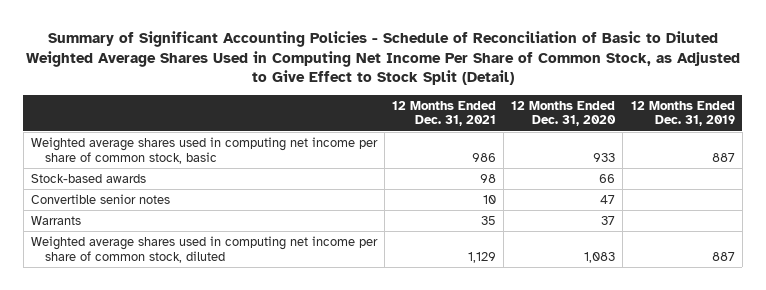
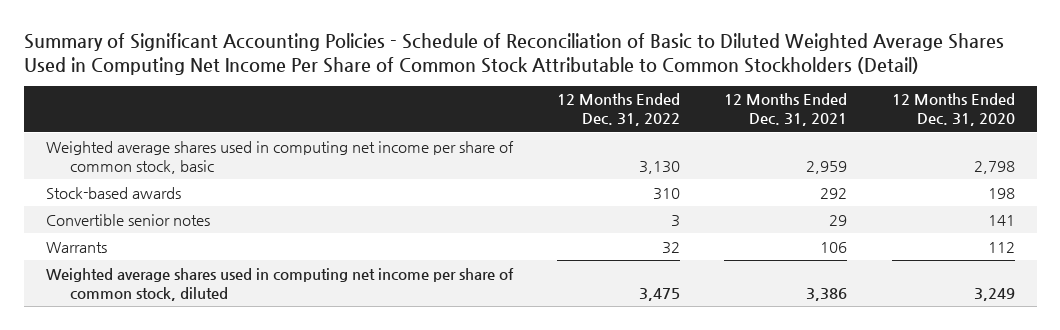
[25,30,740,86] Summary of Significant Accounting Policies - Schedule of Reconciliation of Basic to Diluted Weighted Average Shares Used in Computing Net Income Per Share of Common Stock, as Adjusted to Give Effect to Stock Split (Detail) -> [23,33,1004,75] Summary of Significant Accounting Policies - Schedule of Reconciliation of Basic to Diluted Weighted Average Shares Used in Computing Net Income Per Share of Common Stock Attributable to Common Stockholders (Detail)
[630,100,735,127] 12 Months Ended Dec. 31, 2019 -> none
none -> [557,93,681,127] 12 Months Ended Dec. 31, 2022
[472,152,497,162] 986 -> [806,160,848,174] 2,959
[593,152,616,162] 933 -> [973,160,1015,174] 2,798
[480,173,497,183] 98 -> [820,187,848,199] 292
[599,173,616,183] 66 -> [987,187,1015,199] 198
[483,194,497,204] 10 -> [829,214,848,226] 29
[600,194,616,204] 47 -> [987,214,1015,226] 141
[481,215,497,225] 35 -> [820,241,848,253] 106
[601,215,616,225] 37 -> [987,241,1015,253] 112
[468,251,497,263] 1,129 -> [806,287,848,301] 3,386
[584,251,616,263] 1,083 -> [973,287,1015,301] 3,249

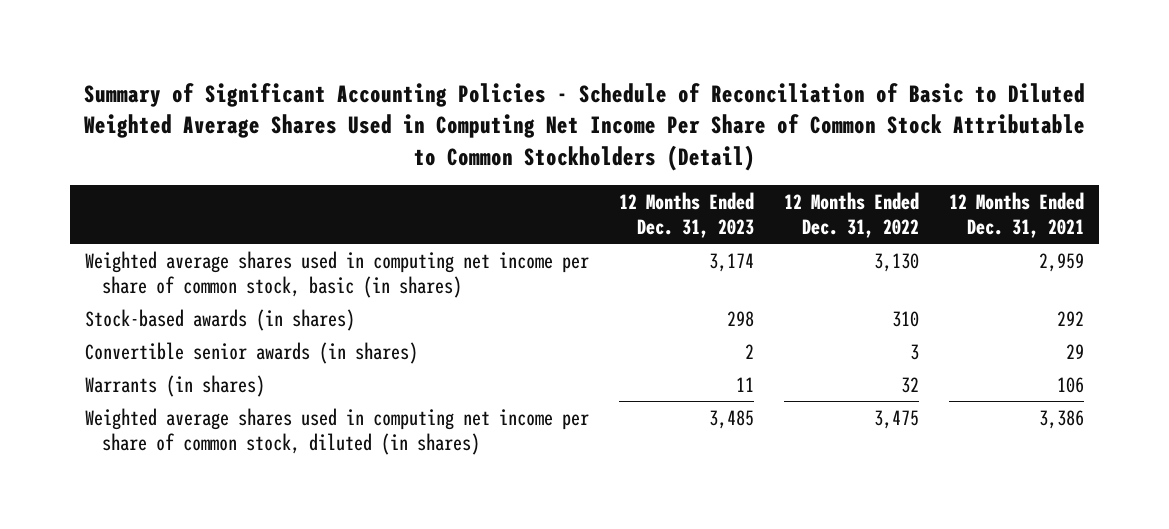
[891,93,1015,127] 12 Months Ended Dec. 31, 2020 -> none
none -> [619,191,755,238] 12 Months Ended Dec. 31, 2023
[45,140,514,174] Weighted average shares used in computing net income per share of common stock, basic -> [85,250,590,298] Weighted average shares used in computing net income per share of common stock, basic (in shares)
[45,186,181,199] Stock-based awards -> [85,308,356,331] Stock-based awards (in shares)
[45,213,210,226] Convertible senior notes -> [85,341,419,364] Convertible senior awards (in shares)
[45,241,107,253] Warrants -> [85,374,266,397] Warrants (in shares)
[45,267,514,301] Weighted average shares used in computing net income per share of common stock, diluted -> [85,407,590,455] Weighted average shares used in computing net income per share of common stock, diluted (in shares)

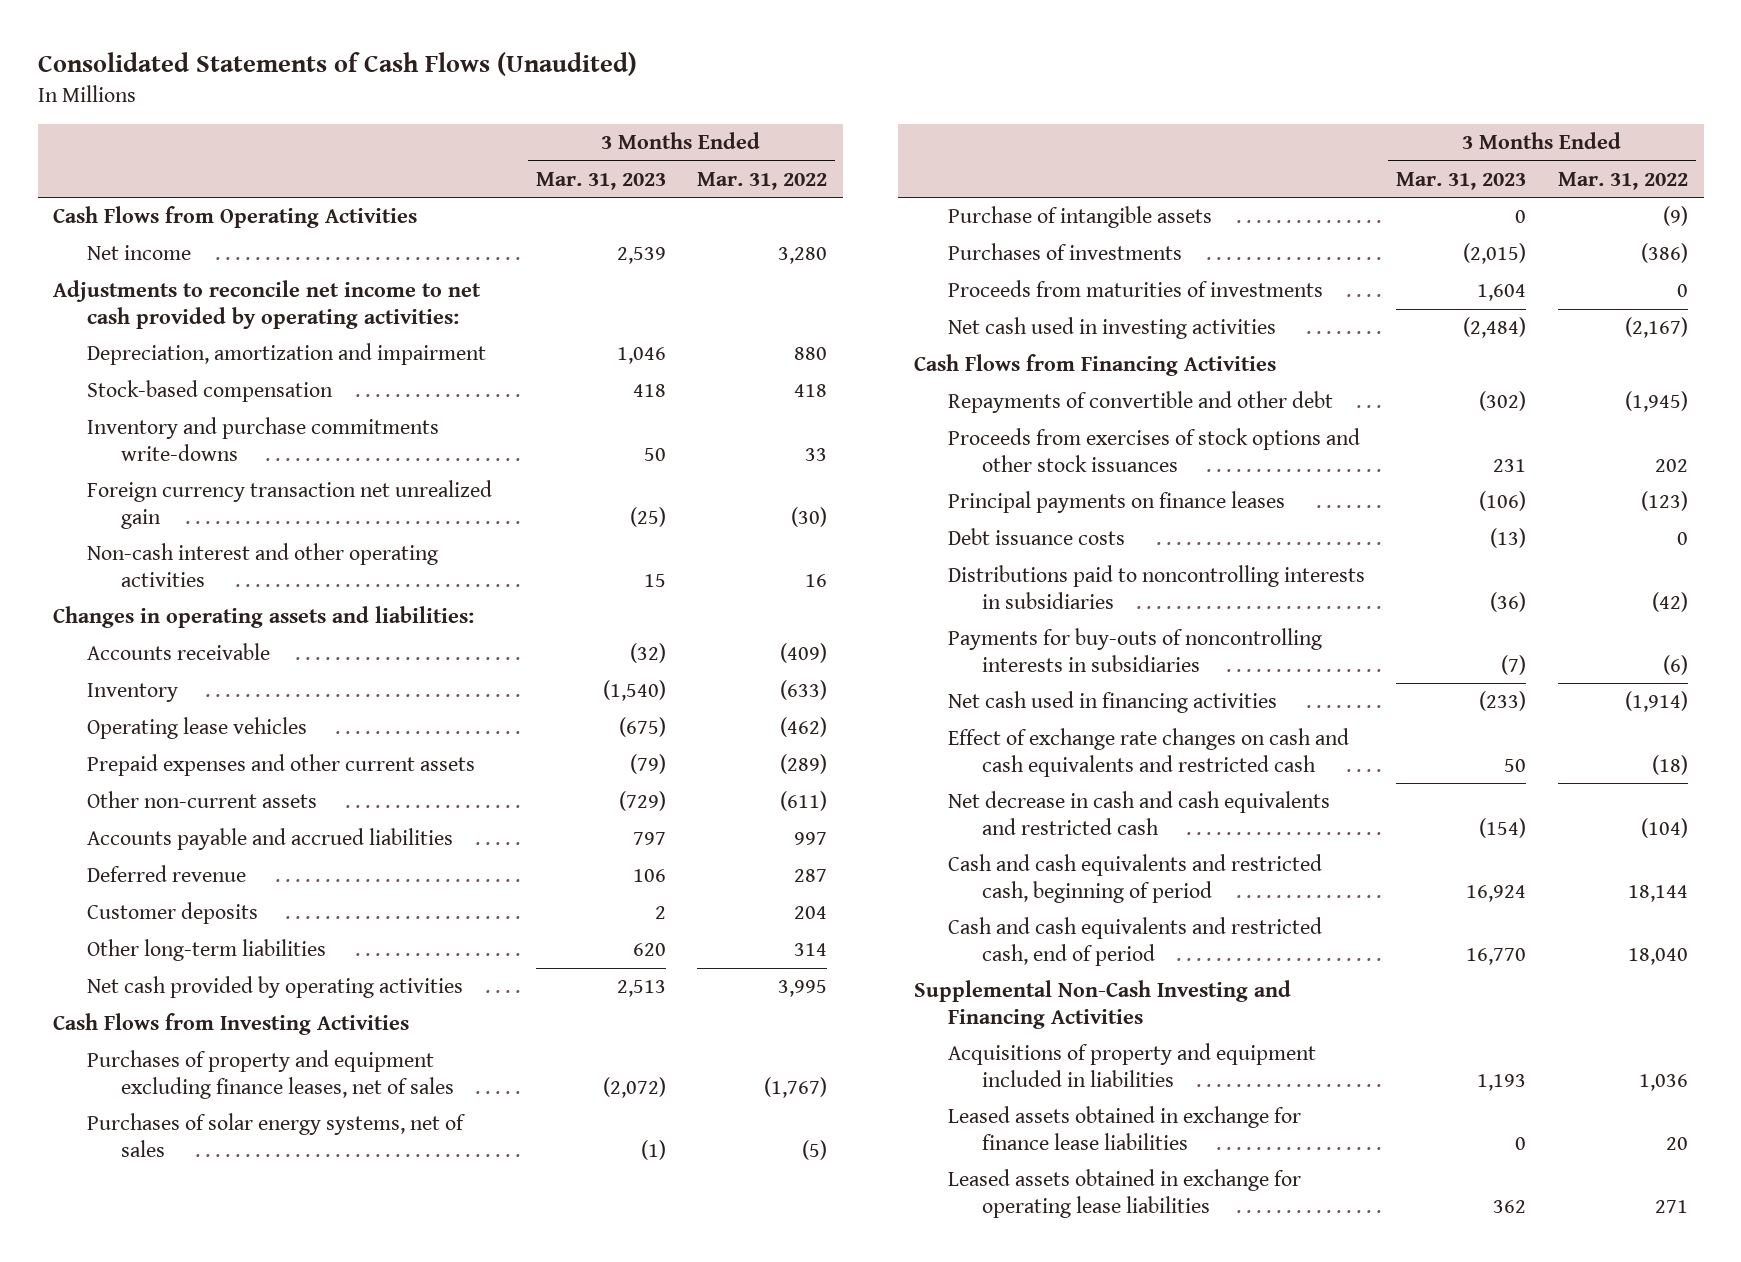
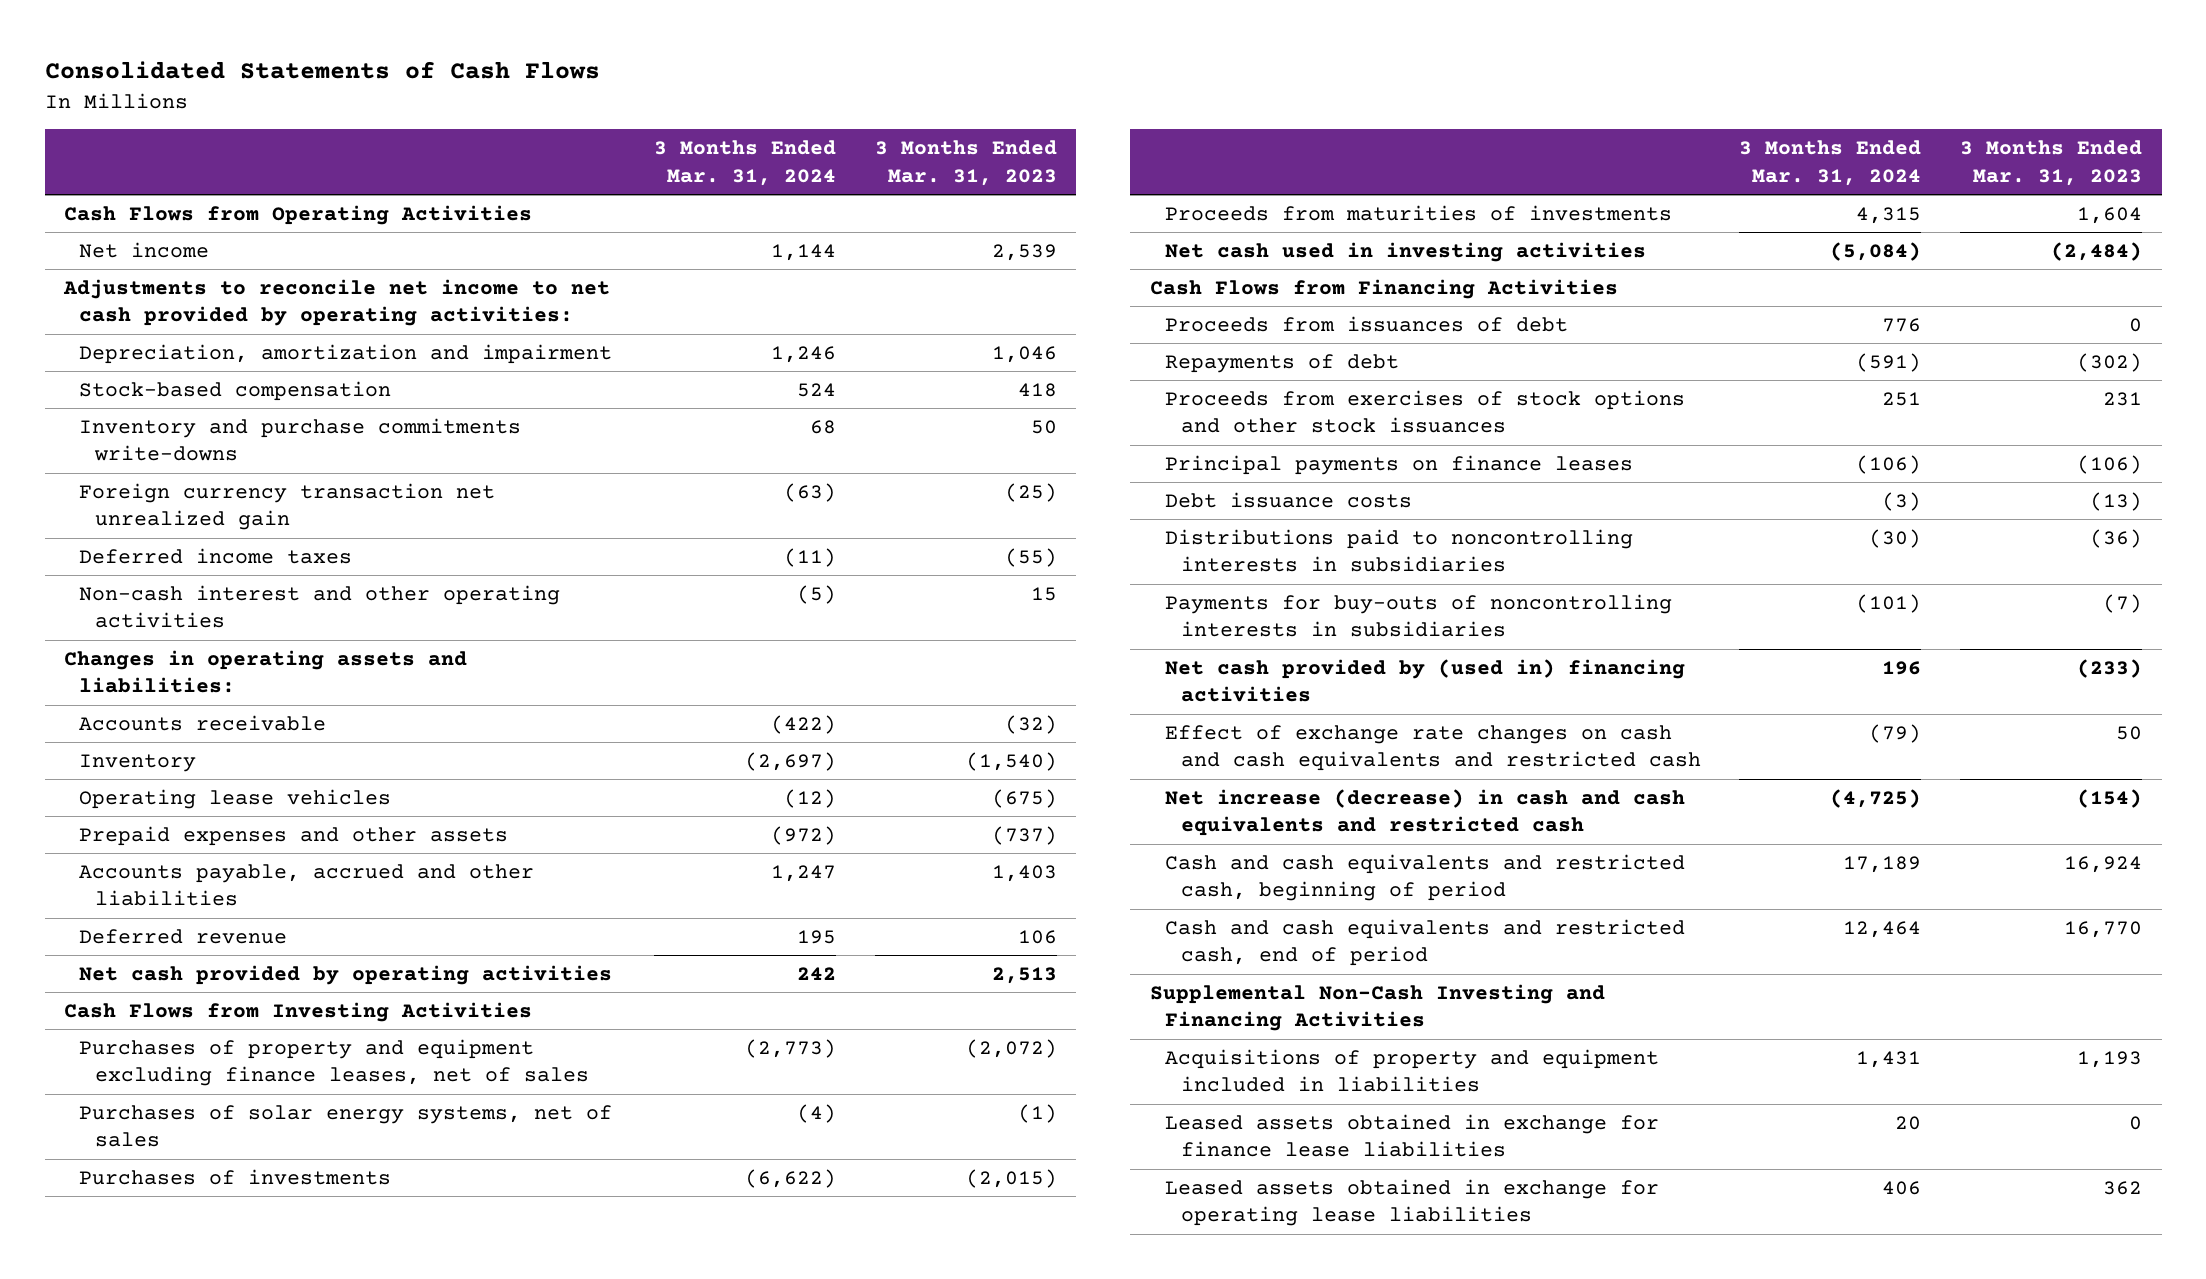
[37,51,637,76] Consolidated Statements of Cash Flows (Unaudited) -> [44,61,600,80] Consolidated Statements of Cash Flows
[697,171,828,190] Mar. 31, 2022 -> none
none -> [653,140,836,186] 3 Months Ended Mar. 31, 2024
none -> [79,547,353,564] Deferred income taxes
[87,791,318,809] Other non-current assets -> none
[87,754,476,777] Prepaid expenses and other current assets -> [79,825,509,846] Prepaid expenses and other assets
[629,754,666,775] (79) -> [991,825,1057,845] (737)
[87,828,454,851] Accounts payable and accrued liabilities -> [79,863,535,907] Accounts payable, accrued and other liabilities
[632,832,666,846] 797 -> [991,864,1057,882] 1,403
[87,902,259,925] Customer deposits -> none
[87,939,327,962] Other long-term liabilities -> none
[947,206,1212,229] Purchase of intangible assets -> none
none -> [1165,315,1569,332] Proceeds from issuances of debt
[947,391,1333,414] Repayments of convertible and other debt -> [1165,353,1400,373] Repayments of debt
[947,691,1277,714] Net cash used in financing activities -> [1165,658,1686,703] Net cash provided by (used in) financing activities
[947,791,1330,835] Net decrease in cash and cash equivalents and restricted cash -> [1165,788,1686,837] Net increase (decrease) in cash and cash equivalents and restricted cash

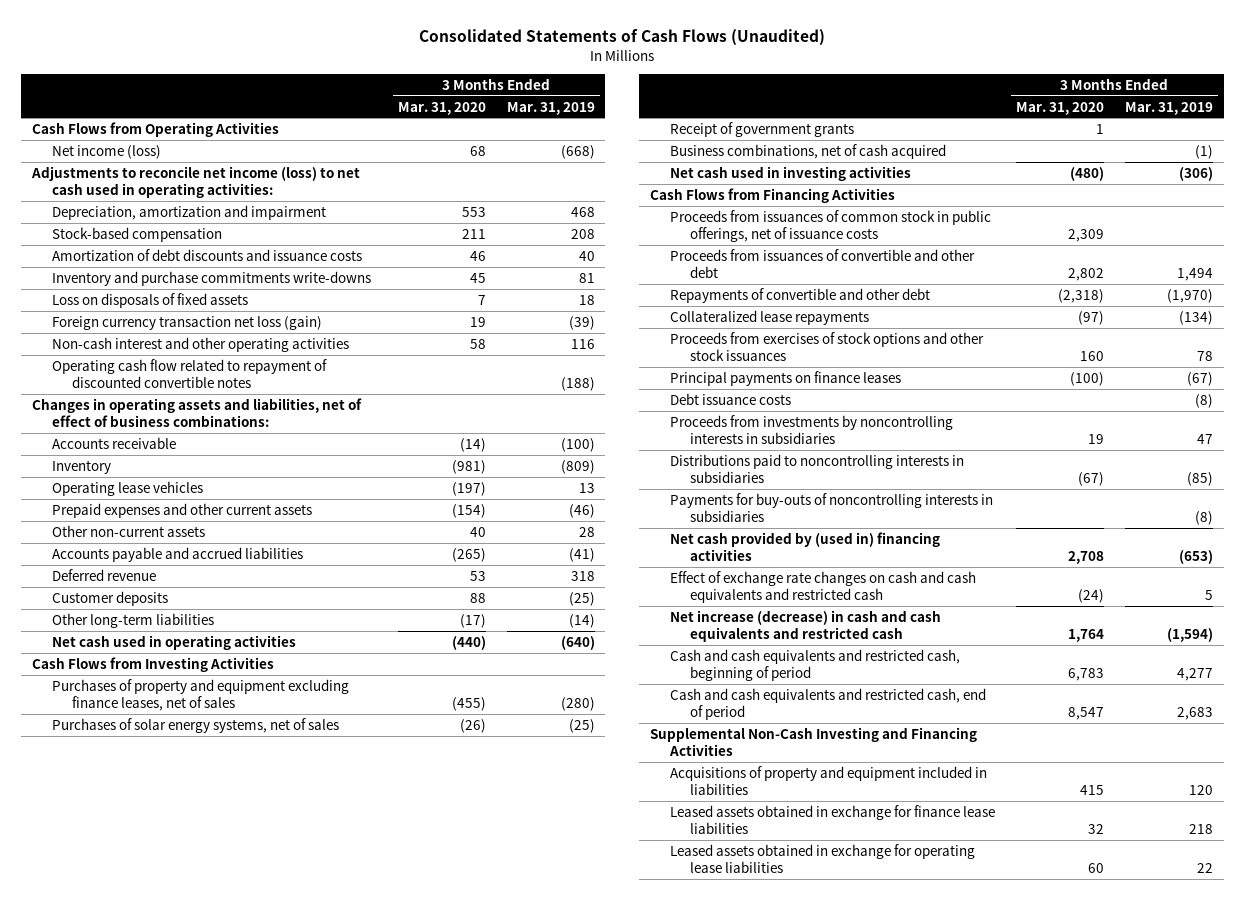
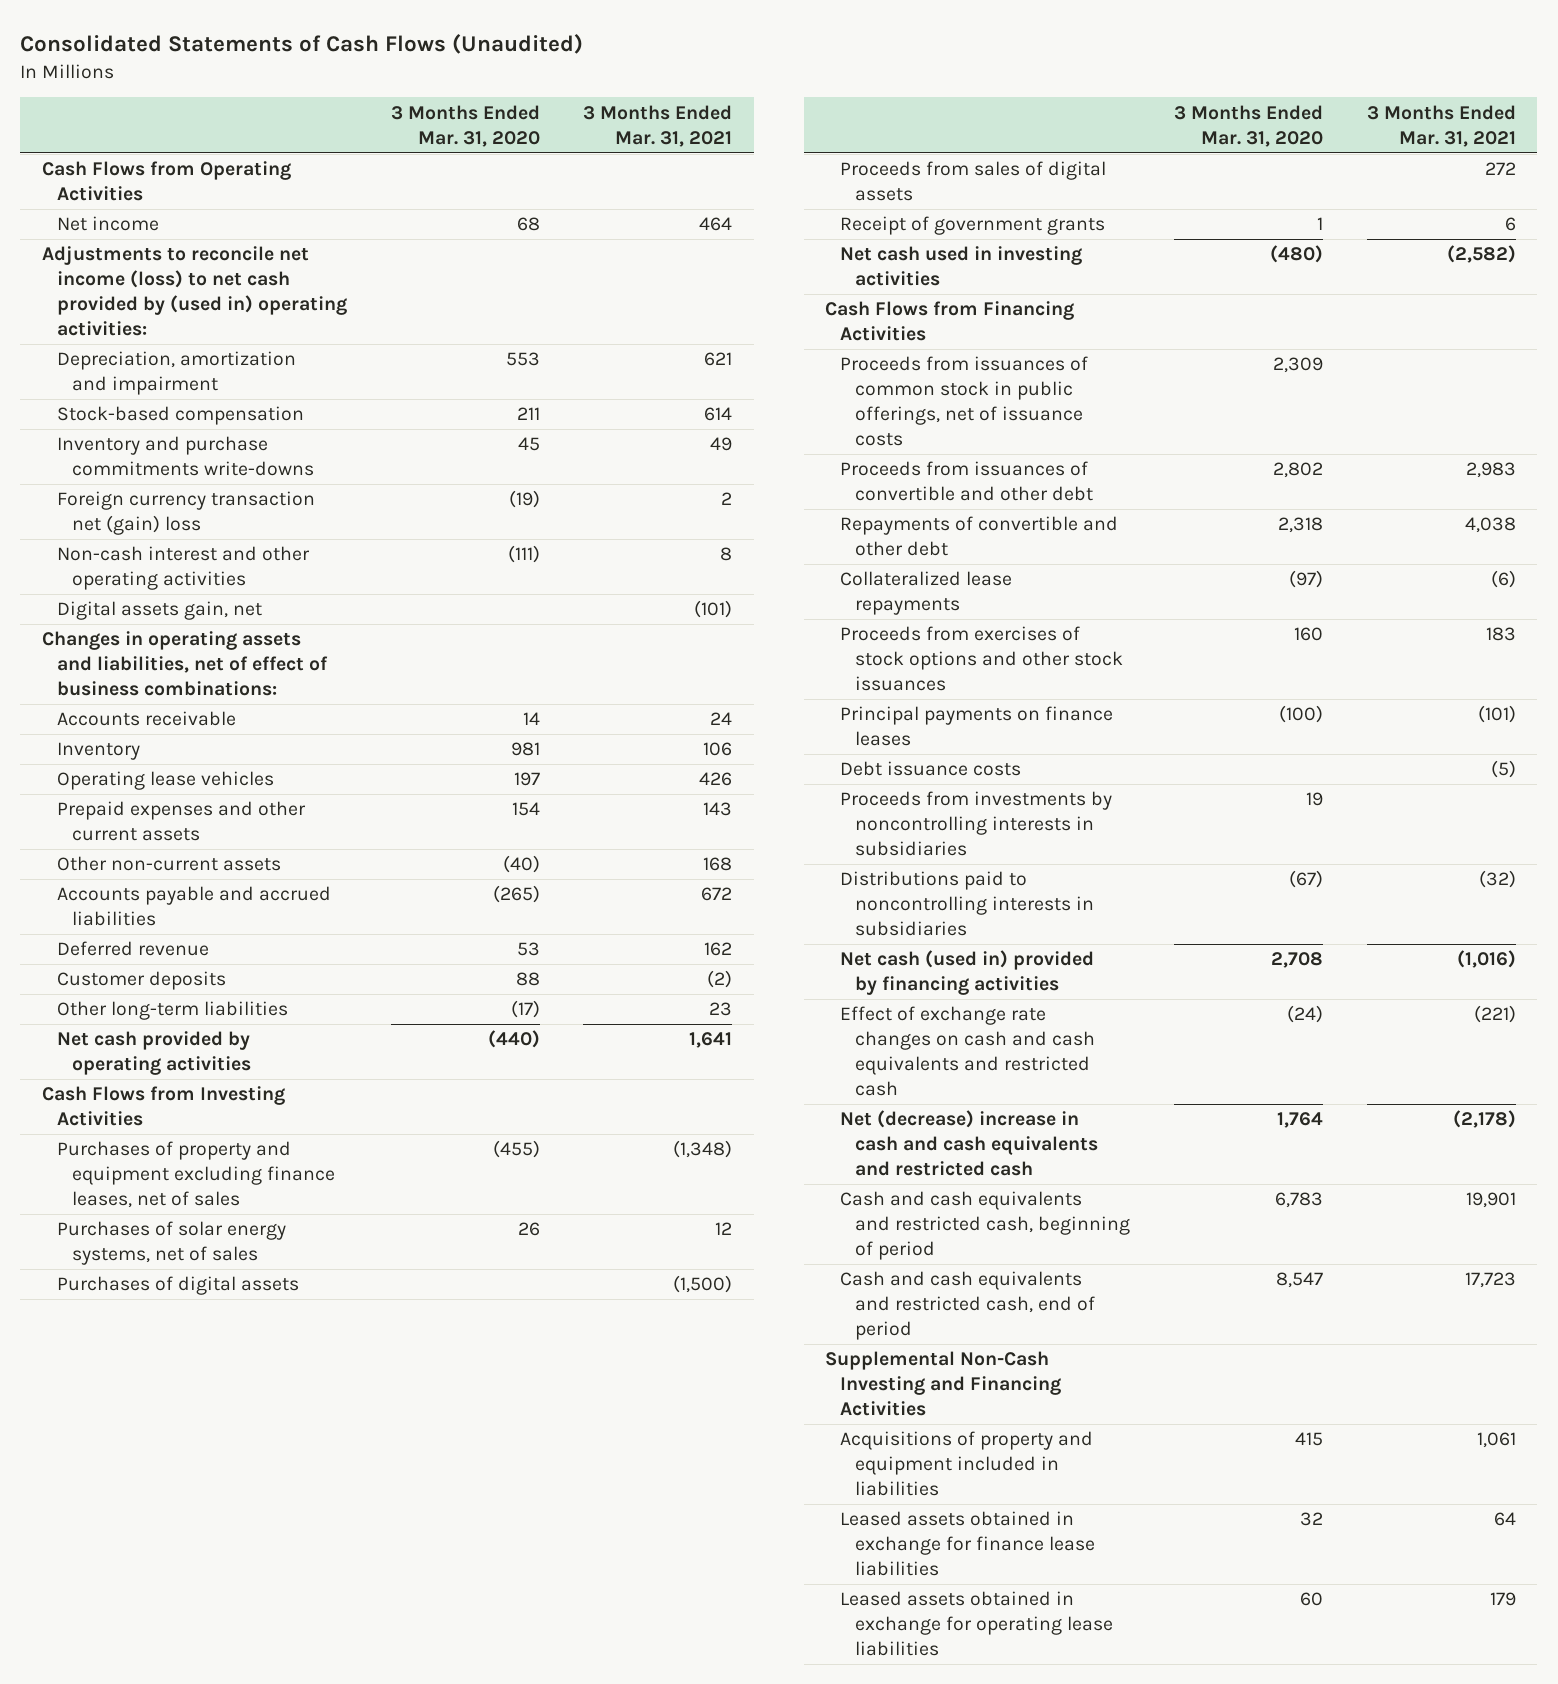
[506,101,595,115] Mar. 31, 2019 -> none
none -> [583,104,733,147] 3 Months Ended Mar. 31, 2021
[51,144,161,159] Net income (loss) -> [57,216,160,232] Net income
[30,165,360,198] Adjustments to reconcile net income (loss) to net cash used in operating activities: -> [42,246,348,337] Adjustments to reconcile net income (loss) to net cash provided by (used in) operating activities:
[51,248,362,261] Amortization of debt discounts and issuance costs -> none
[51,292,248,308] Loss on disposals of fixed assets -> none
[51,358,327,388] Operating cash flow related to repayment of discounted convertible notes -> none
[51,315,322,330] Foreign currency transaction net loss (gain) -> [57,491,316,536] Foreign currency transaction net (gain) loss
[469,316,486,327] 19 -> [508,490,540,509] (19)
[469,338,486,349] 58 -> [507,545,540,564] (111)
none -> [57,601,263,621] Digital assets gain, net
[459,437,486,452] (14) -> [522,712,540,726] 14
[451,459,486,474] (981) -> [510,742,540,757] 981
[451,481,486,496] (197) -> [513,772,540,787] 197
[451,503,486,518] (154) -> [511,802,540,817] 154
[469,526,486,537] 40 -> [502,855,540,874] (40)
[51,634,296,650] Net cash used in operating activities -> [57,1031,252,1076] Net cash provided by operating activities
[459,718,486,733] (26) -> [517,1222,540,1237] 26
none -> [57,1276,300,1296] Purchases of digital assets
none -> [840,161,1107,202] Proceeds from sales of digital assets
[669,143,946,159] Business combinations, net of cash acquired -> none
[1057,288,1104,303] (2,318) -> [1277,517,1323,534] 2,318
[669,492,993,522] Payments for buy-outs of noncontrolling interests in subsidiaries -> none
[669,531,940,561] Net cash provided by (used in) financing activities -> [840,950,1095,996] Net cash (used in) provided by financing activities
[669,609,941,642] Net increase (decrease) in cash and cash equivalents and restricted cash -> [840,1110,1099,1177] Net (decrease) increase in cash and cash equivalents and restricted cash

